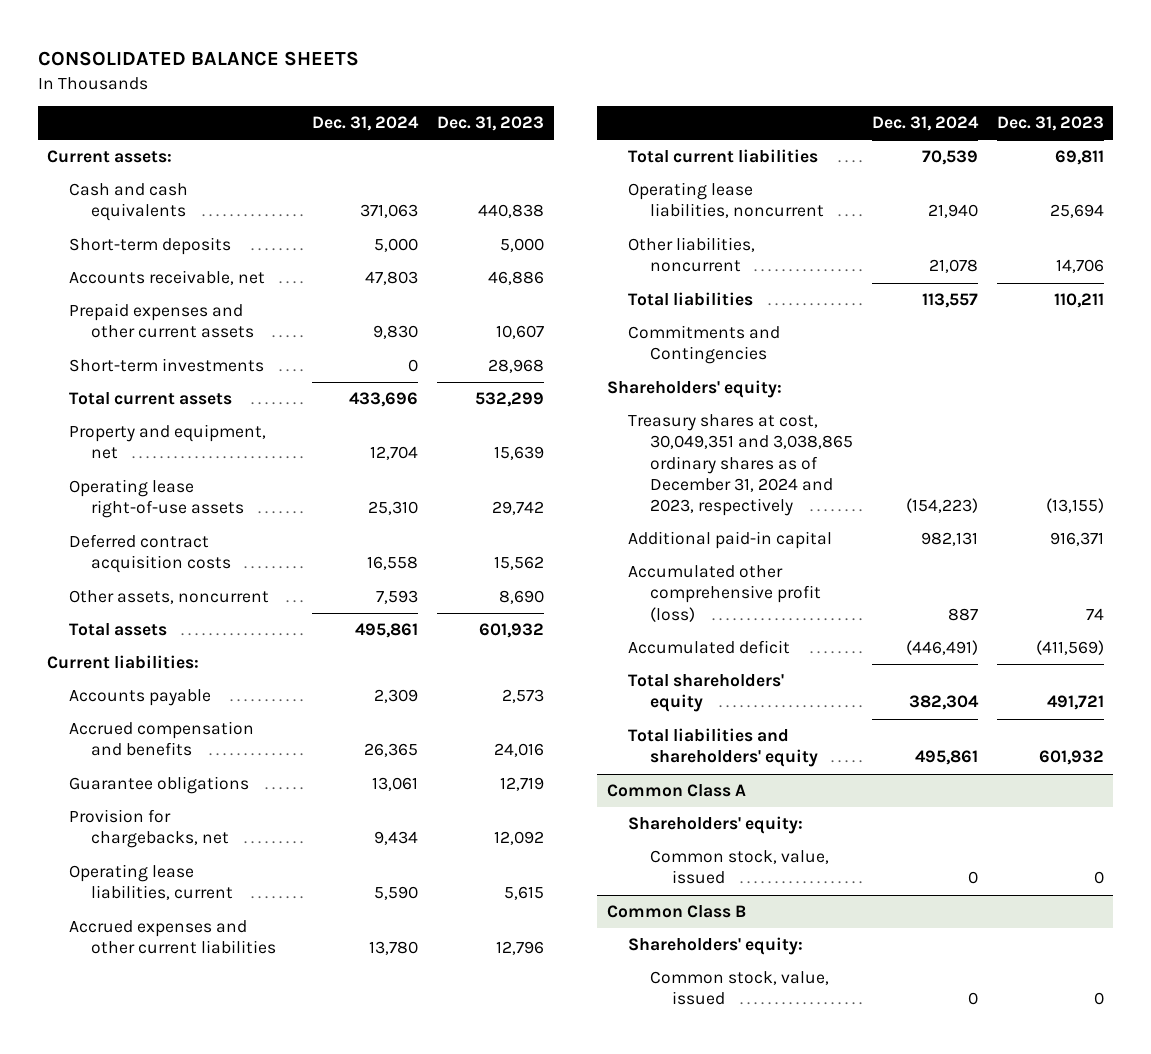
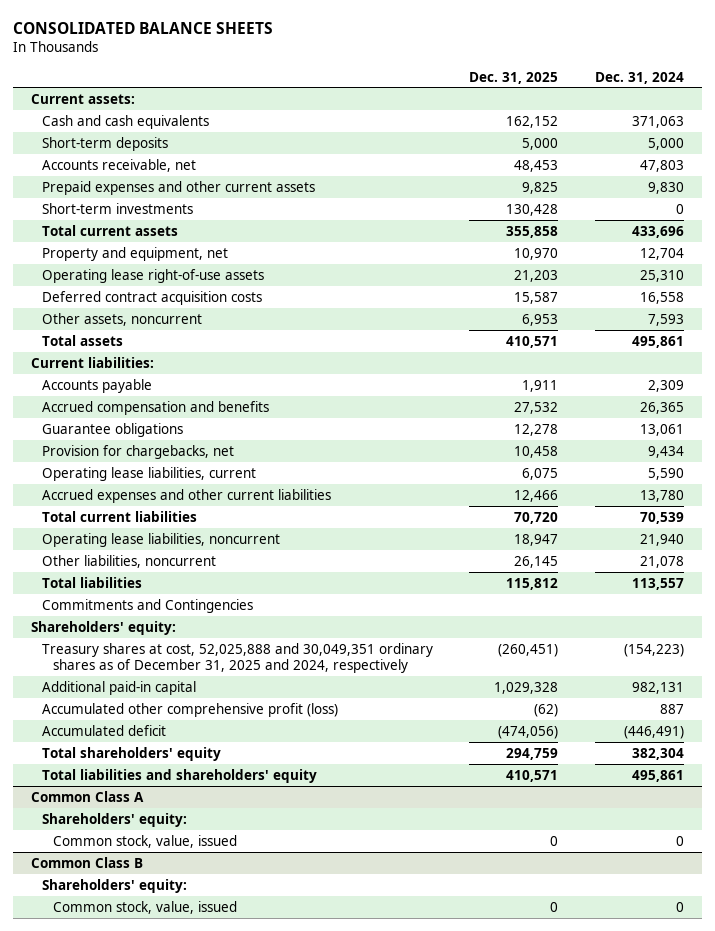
[437,116,545,132] Dec. 31, 2023 -> none
none -> [469,71,559,84] Dec. 31, 2025
[628,414,853,517] Treasury shares at cost, 30,049,351 and 3,038,865 ordinary shares as of December 31, 2024 and 2023, respectively -> [42,642,434,673] Treasury shares at cost, 52,025,888 and 30,049,351 ordinary shares as of December 31, 2025 and 2024, respectively

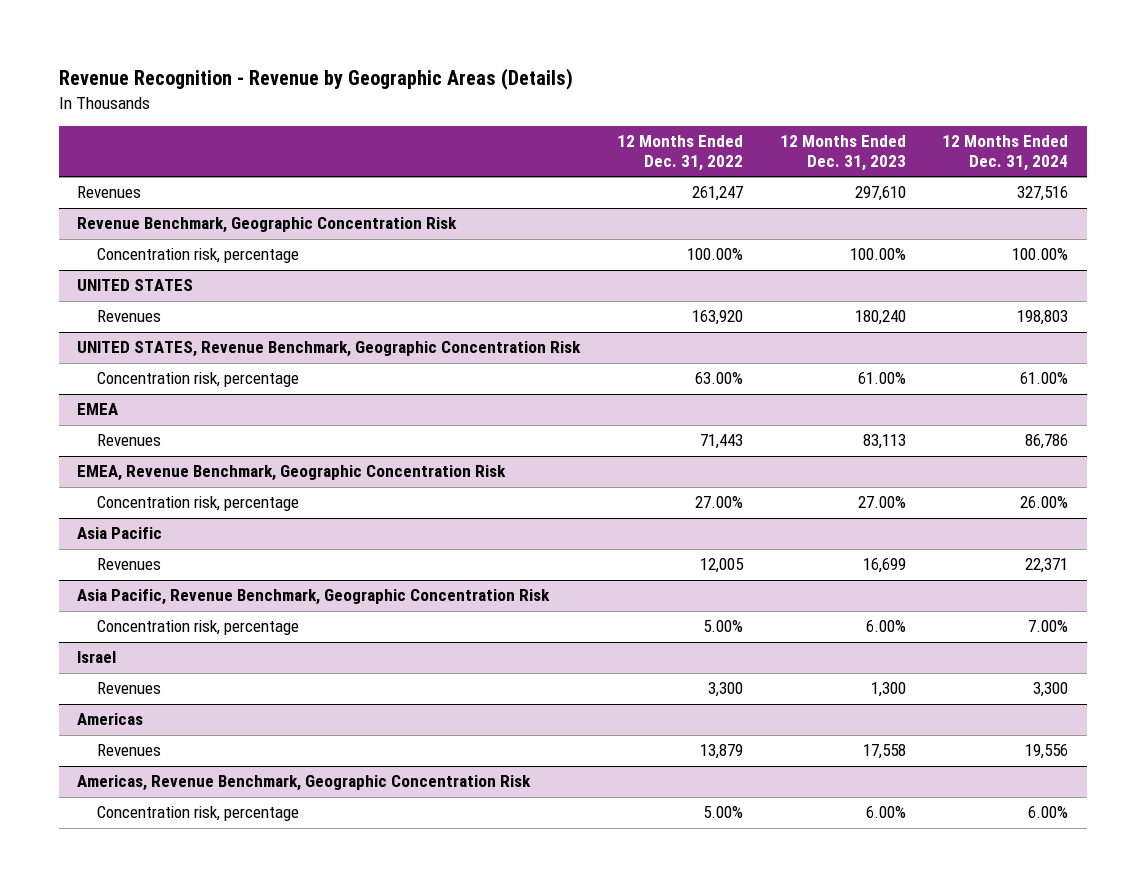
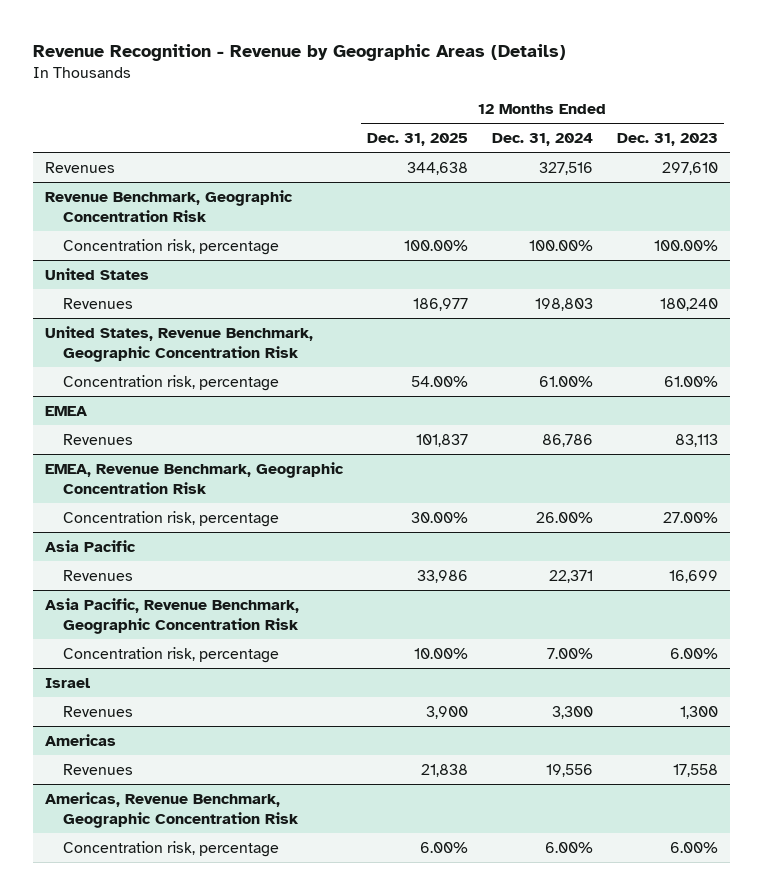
[616,135,743,172] 12 Months Ended Dec. 31, 2022 -> none
none -> [366,133,468,147] Dec. 31, 2025
[76,279,193,292] UNITED STATES -> [44,267,149,280] United States
[76,341,581,358] UNITED STATES, Revenue Benchmark, Geographic Concentration Risk -> [44,325,313,363] United States, Revenue Benchmark, Geographic Concentration Risk

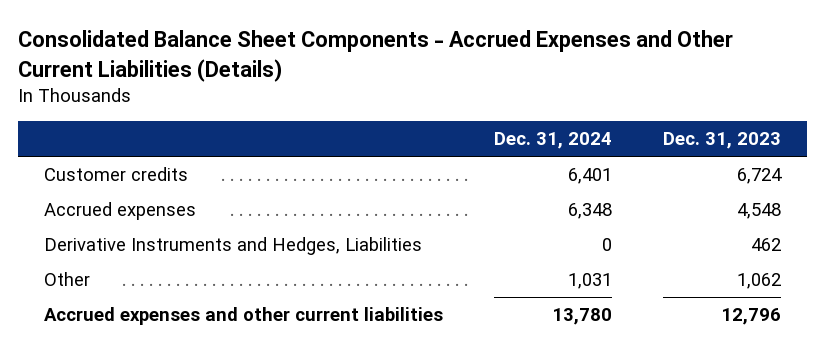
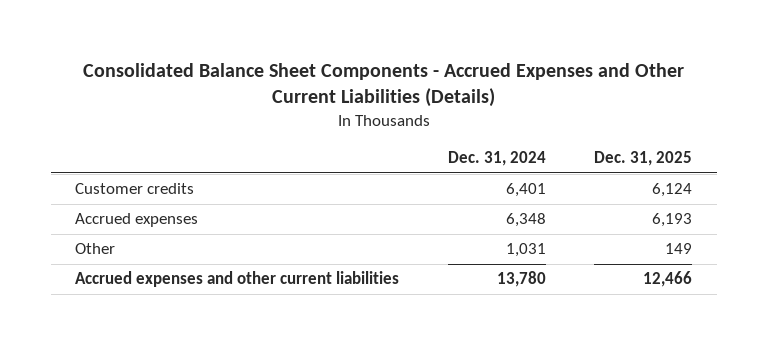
[663,131,782,149] Dec. 31, 2023 -> none
none -> [594,151,693,167] Dec. 31, 2025
[43,237,422,256] Derivative Instruments and Hedges, Liabilities -> none

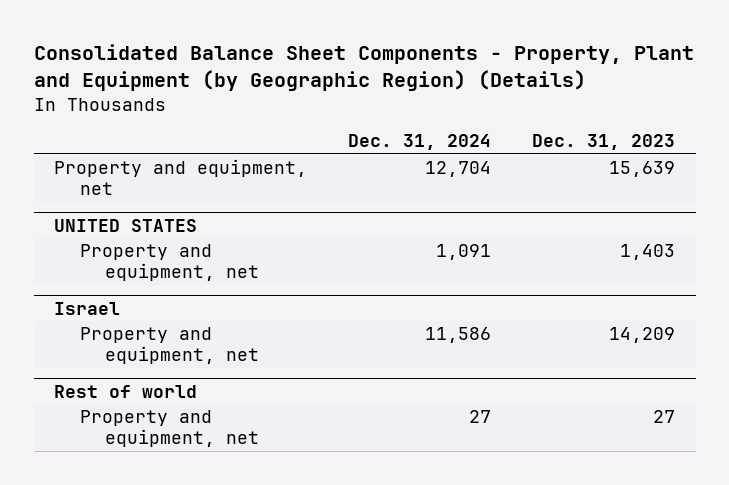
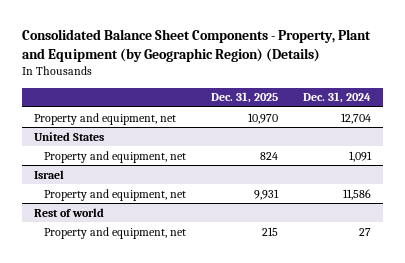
[532,134,676,151] Dec. 31, 2023 -> none
none -> [210,92,278,104] Dec. 31, 2025
[54,218,198,232] UNITED STATES -> [34,131,105,141] United States

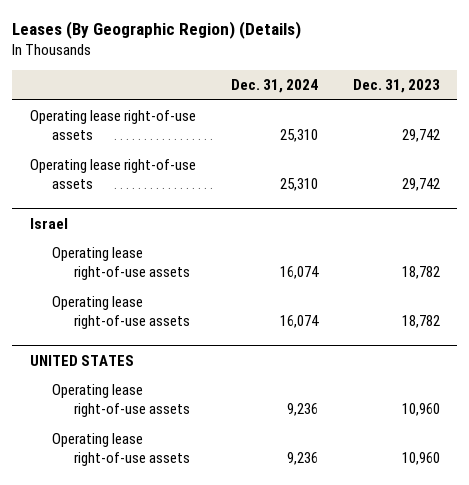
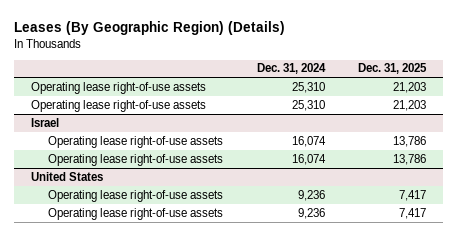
[352,79,440,94] Dec. 31, 2023 -> none
none -> [358,63,428,75] Dec. 31, 2025
[29,354,134,366] UNITED STATES -> [31,171,104,181] United States

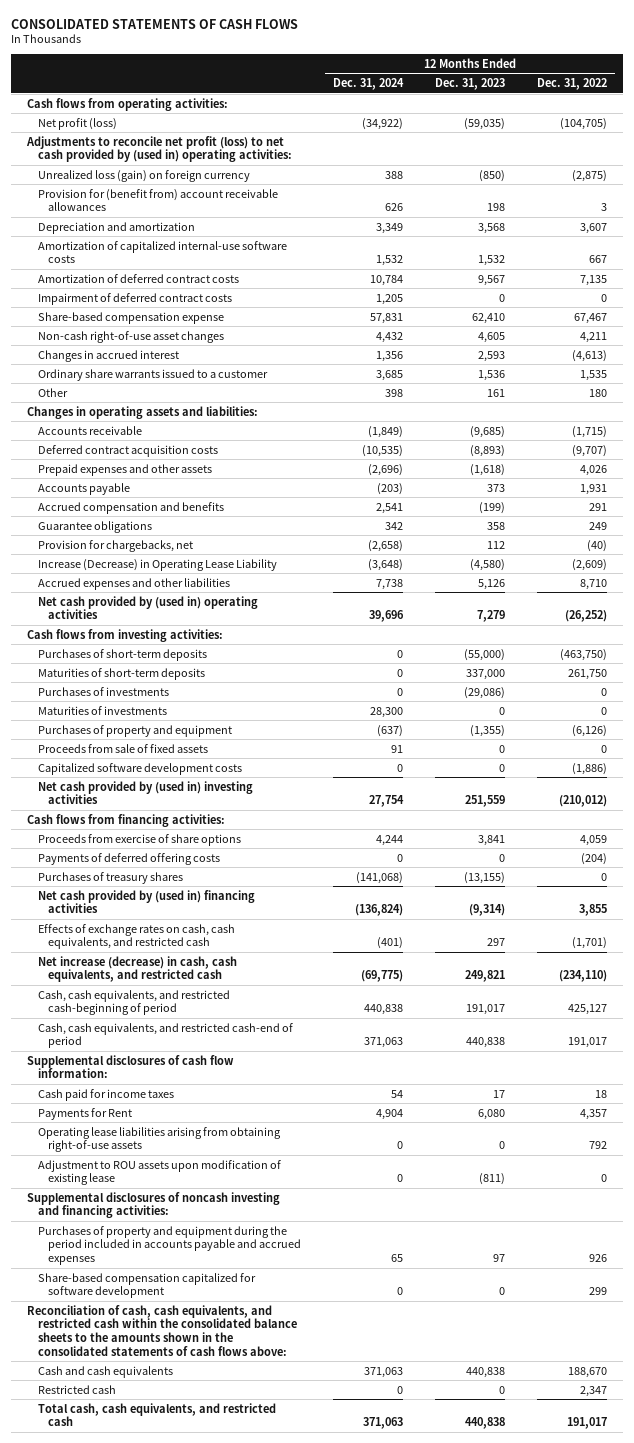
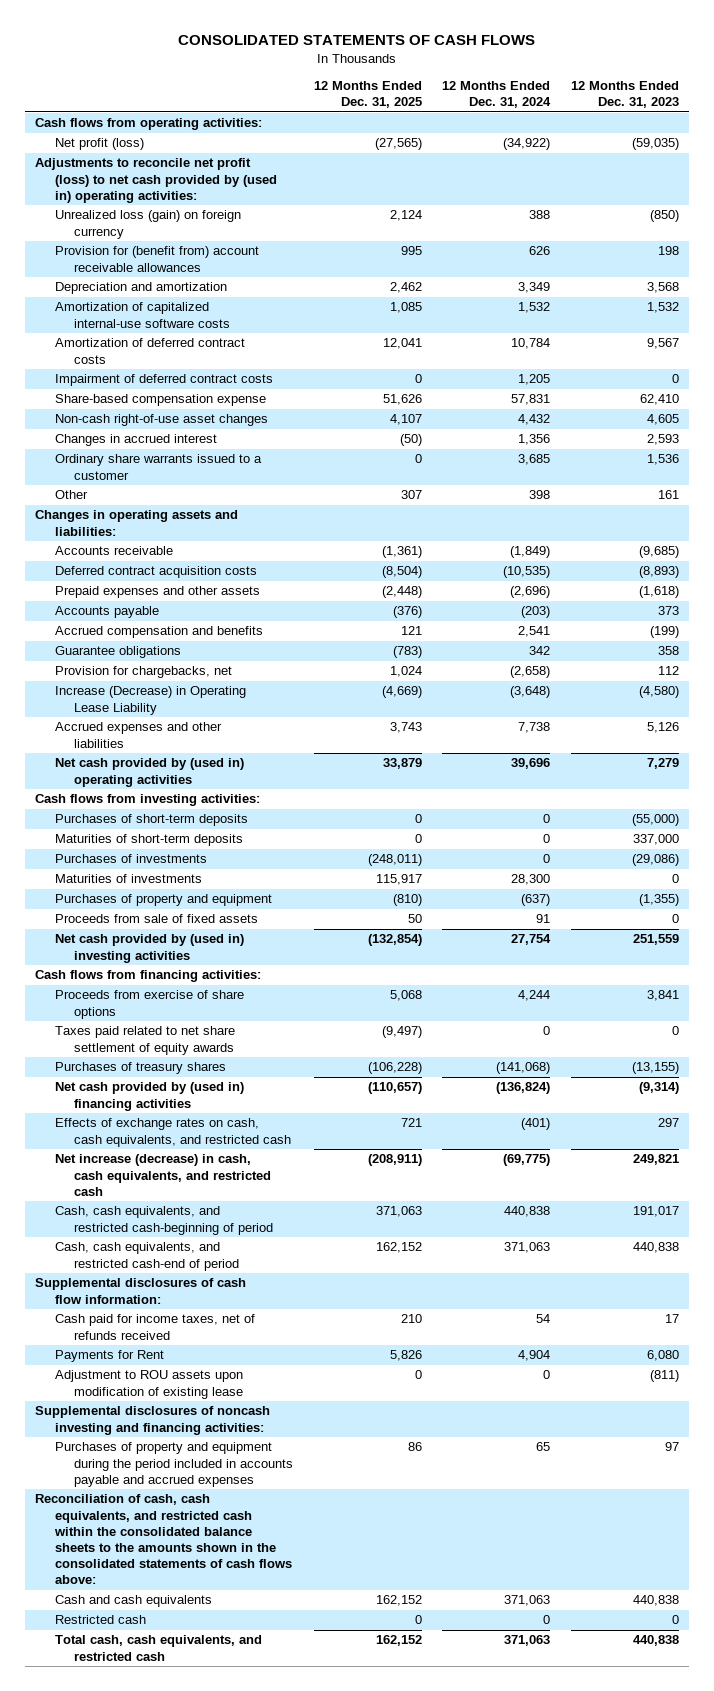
[537,78,608,91] Dec. 31, 2022 -> none
none -> [313,81,422,109] 12 Months Ended Dec. 31, 2025
[37,762,242,775] Capitalized software development costs -> none
[37,852,220,865] Payments of deferred offering costs -> none
none -> [54,1026,235,1055] Taxes paid related to net share settlement of equity awards
[37,1088,174,1101] Cash paid for income taxes -> [54,1314,255,1340] Cash paid for income taxes, net of refunds received
[37,1126,281,1153] Operating lease liabilities arising from obtaining right-of-use assets -> none
[37,1272,256,1299] Share-based compensation capitalized for software development -> none

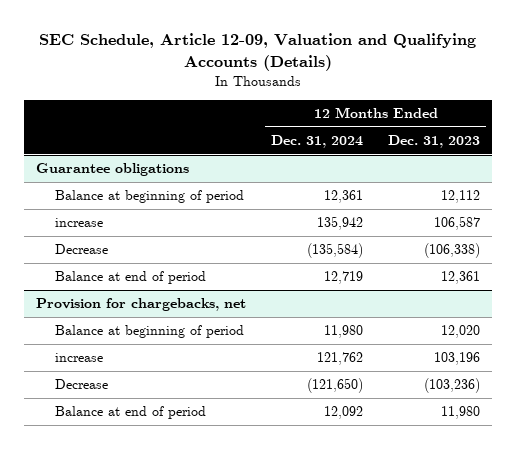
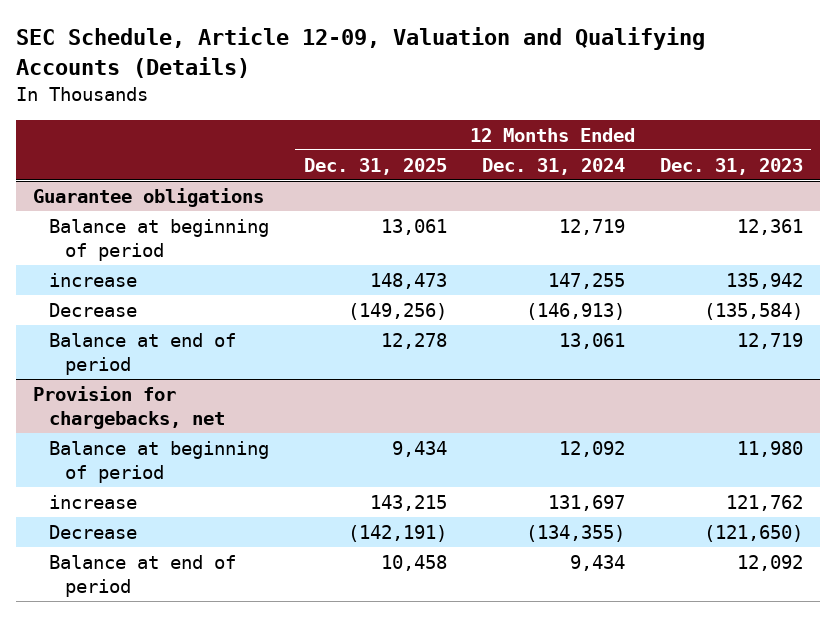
none -> [303,157,447,175] Dec. 31, 2025
[324,190,364,204] 12,361 -> [558,218,625,235] 12,719
[440,190,480,204] 12,112 -> [736,218,803,235] 12,361
[317,216,364,231] 135,942 -> [547,272,625,289] 147,255
[433,216,480,231] 106,587 -> [725,272,803,289] 135,942
[307,243,364,259] (135,584) -> [525,302,625,320] (146,913)
[423,243,480,259] (106,338) -> [703,302,803,320] (135,584)
[324,271,364,285] 12,719 -> [558,332,625,349] 13,061
[440,271,480,285] 12,361 -> [736,332,803,349] 12,719
[324,325,364,339] 11,980 -> [558,440,625,457] 12,092
[440,325,480,339] 12,020 -> [736,440,803,457] 11,980
[317,352,364,366] 121,762 -> [547,494,625,511] 131,697
[433,352,480,366] 103,196 -> [725,494,803,511] 121,762
[307,378,364,394] (121,650) -> [525,524,625,542] (134,355)
[423,378,480,394] (103,236) -> [703,524,803,542] (121,650)
[324,406,364,420] 12,092 -> [569,554,625,571] 9,434
[440,406,480,420] 11,980 -> [736,554,803,571] 12,092

